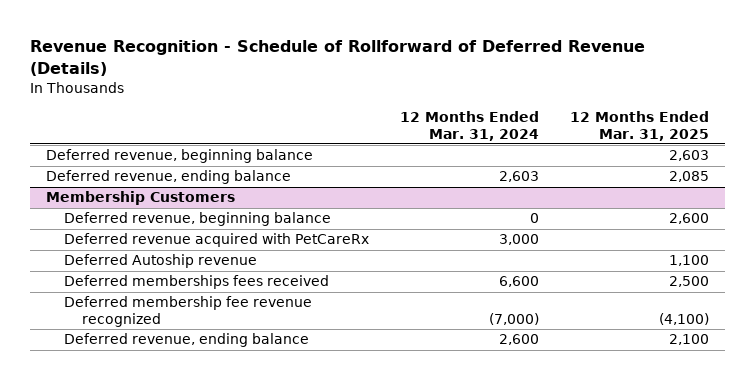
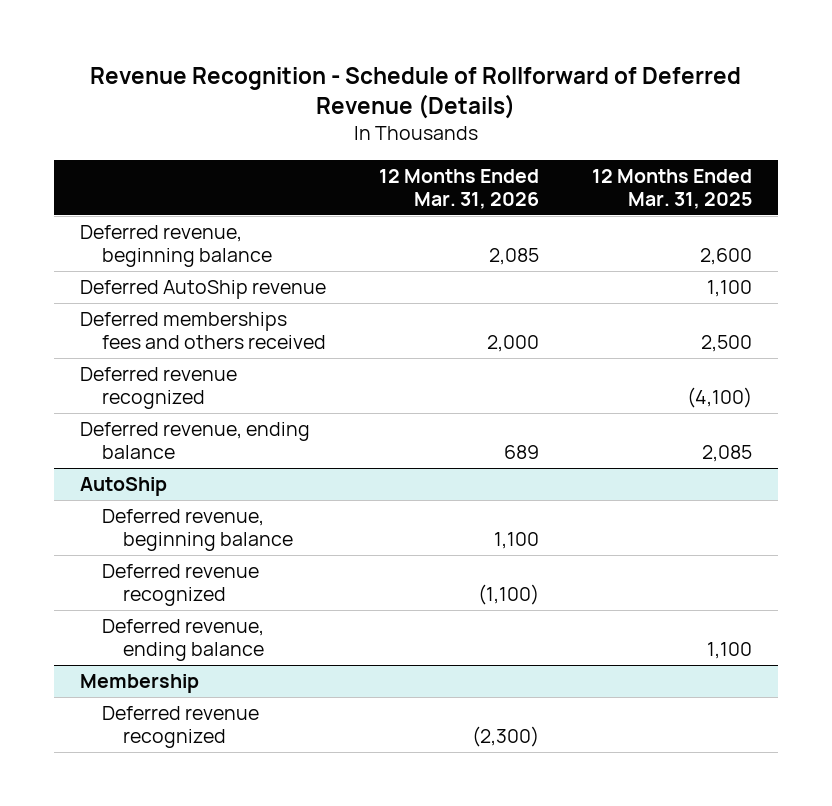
[399,111,539,141] 12 Months Ended Mar. 31, 2024 -> none
none -> [378,168,539,210] 12 Months Ended Mar. 31, 2026
[45,149,313,164] Deferred revenue, beginning balance -> none
[45,191,235,206] Membership Customers -> none
[63,233,369,248] Deferred revenue acquired with PetCareRx -> none
[63,254,257,269] Deferred Autoship revenue -> [80,279,327,299] Deferred AutoShip revenue
[63,275,329,290] Deferred memberships fees received -> [80,311,326,350] Deferred memberships fees and others received
[63,296,312,328] Deferred membership fee revenue recognized -> [80,366,238,410] Deferred revenue recognized
[45,170,291,185] Deferred revenue, ending balance -> [80,421,311,460] Deferred revenue, ending balance
none -> [80,476,168,496] AutoShip
none -> [101,508,294,552] Deferred revenue, beginning balance
none -> [101,563,259,607] Deferred revenue recognized
[668,334,709,346] 2,100 -> [706,642,752,660] 1,100
none -> [80,673,200,693] Membership
none -> [101,705,259,749] Deferred revenue recognized

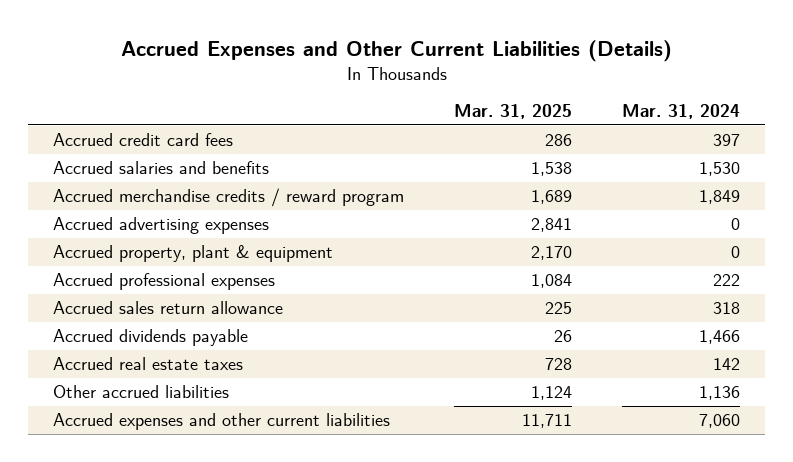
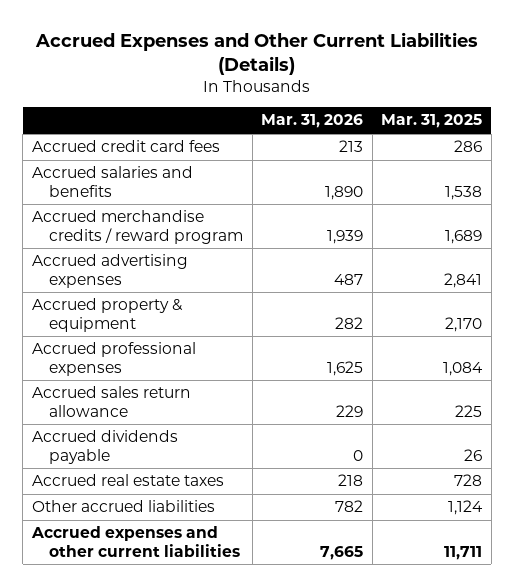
[621,104,740,120] Mar. 31, 2024 -> none
none -> [261,114,364,129] Mar. 31, 2026
[53,244,334,262] Accrued property, plant & equipment -> [31,298,183,332] Accrued property & equipment

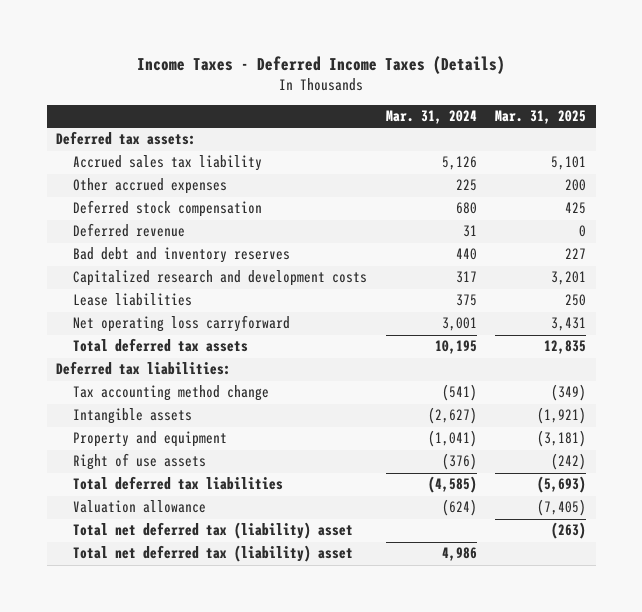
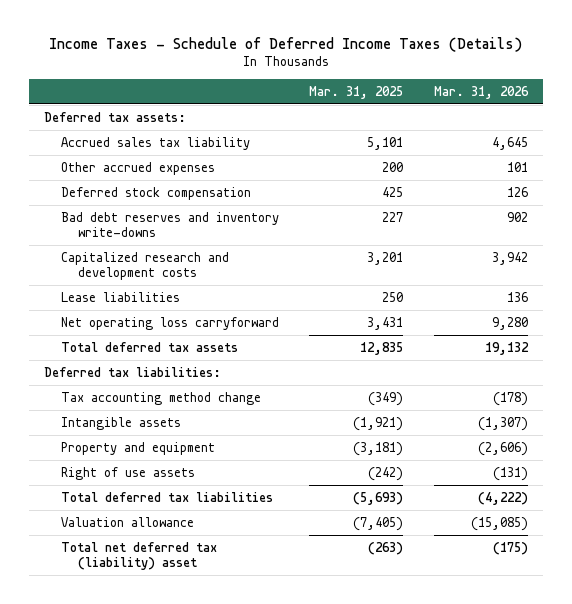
[137,55,506,74] Income Taxes - Deferred Income Taxes (Details) -> [49,36,523,52] Income Taxes - Schedule of Deferred Income Taxes (Details)
[385,110,477,125] Mar. 31, 2024 -> none
none -> [434,85,530,99] Mar. 31, 2026
[73,223,186,238] Deferred revenue -> none
[73,247,291,264] Bad debt and inventory reserves -> [60,211,279,238] Bad debt reserves and inventory write-downs
[73,545,354,563] Total net deferred tax (liability) asset -> none

